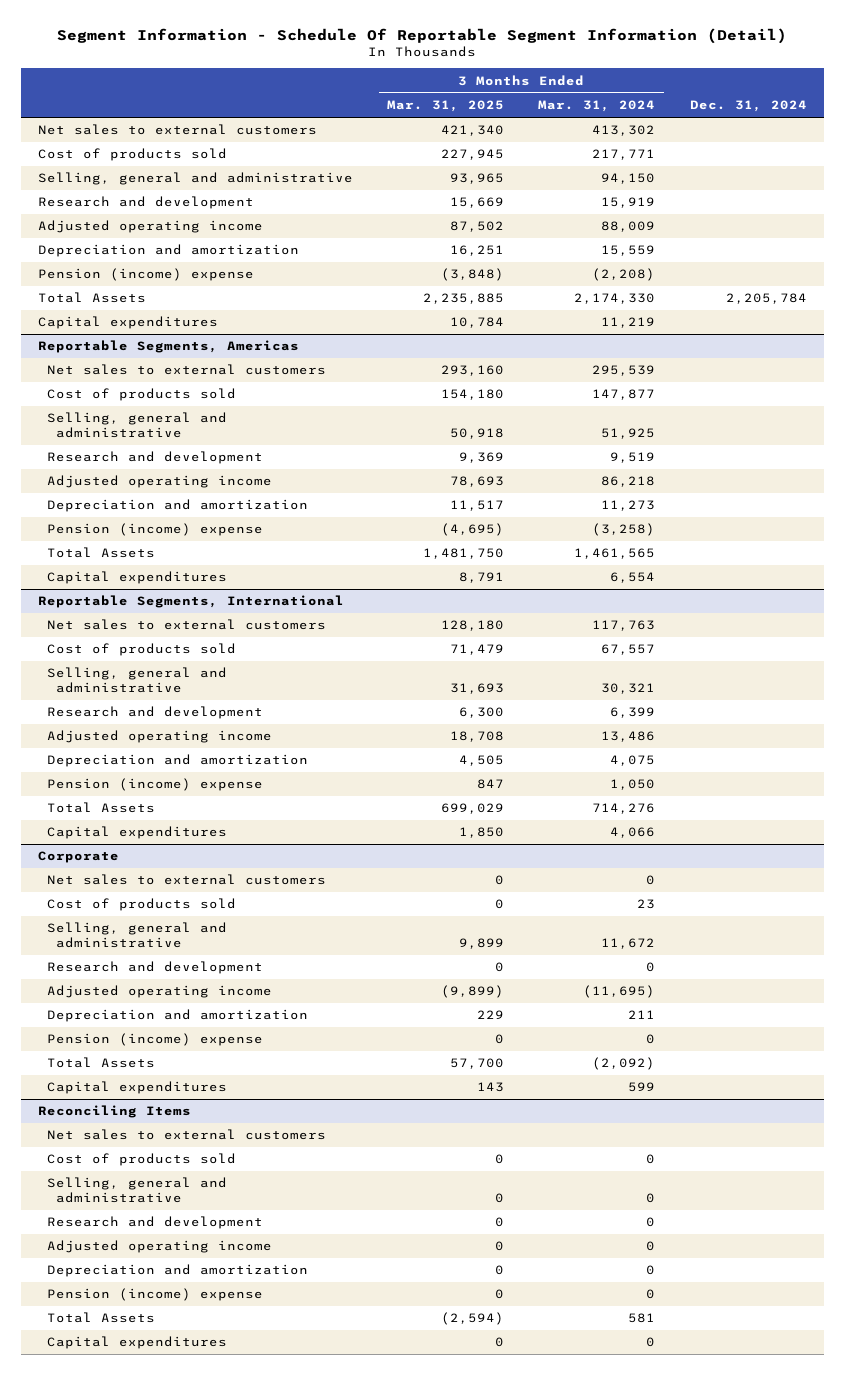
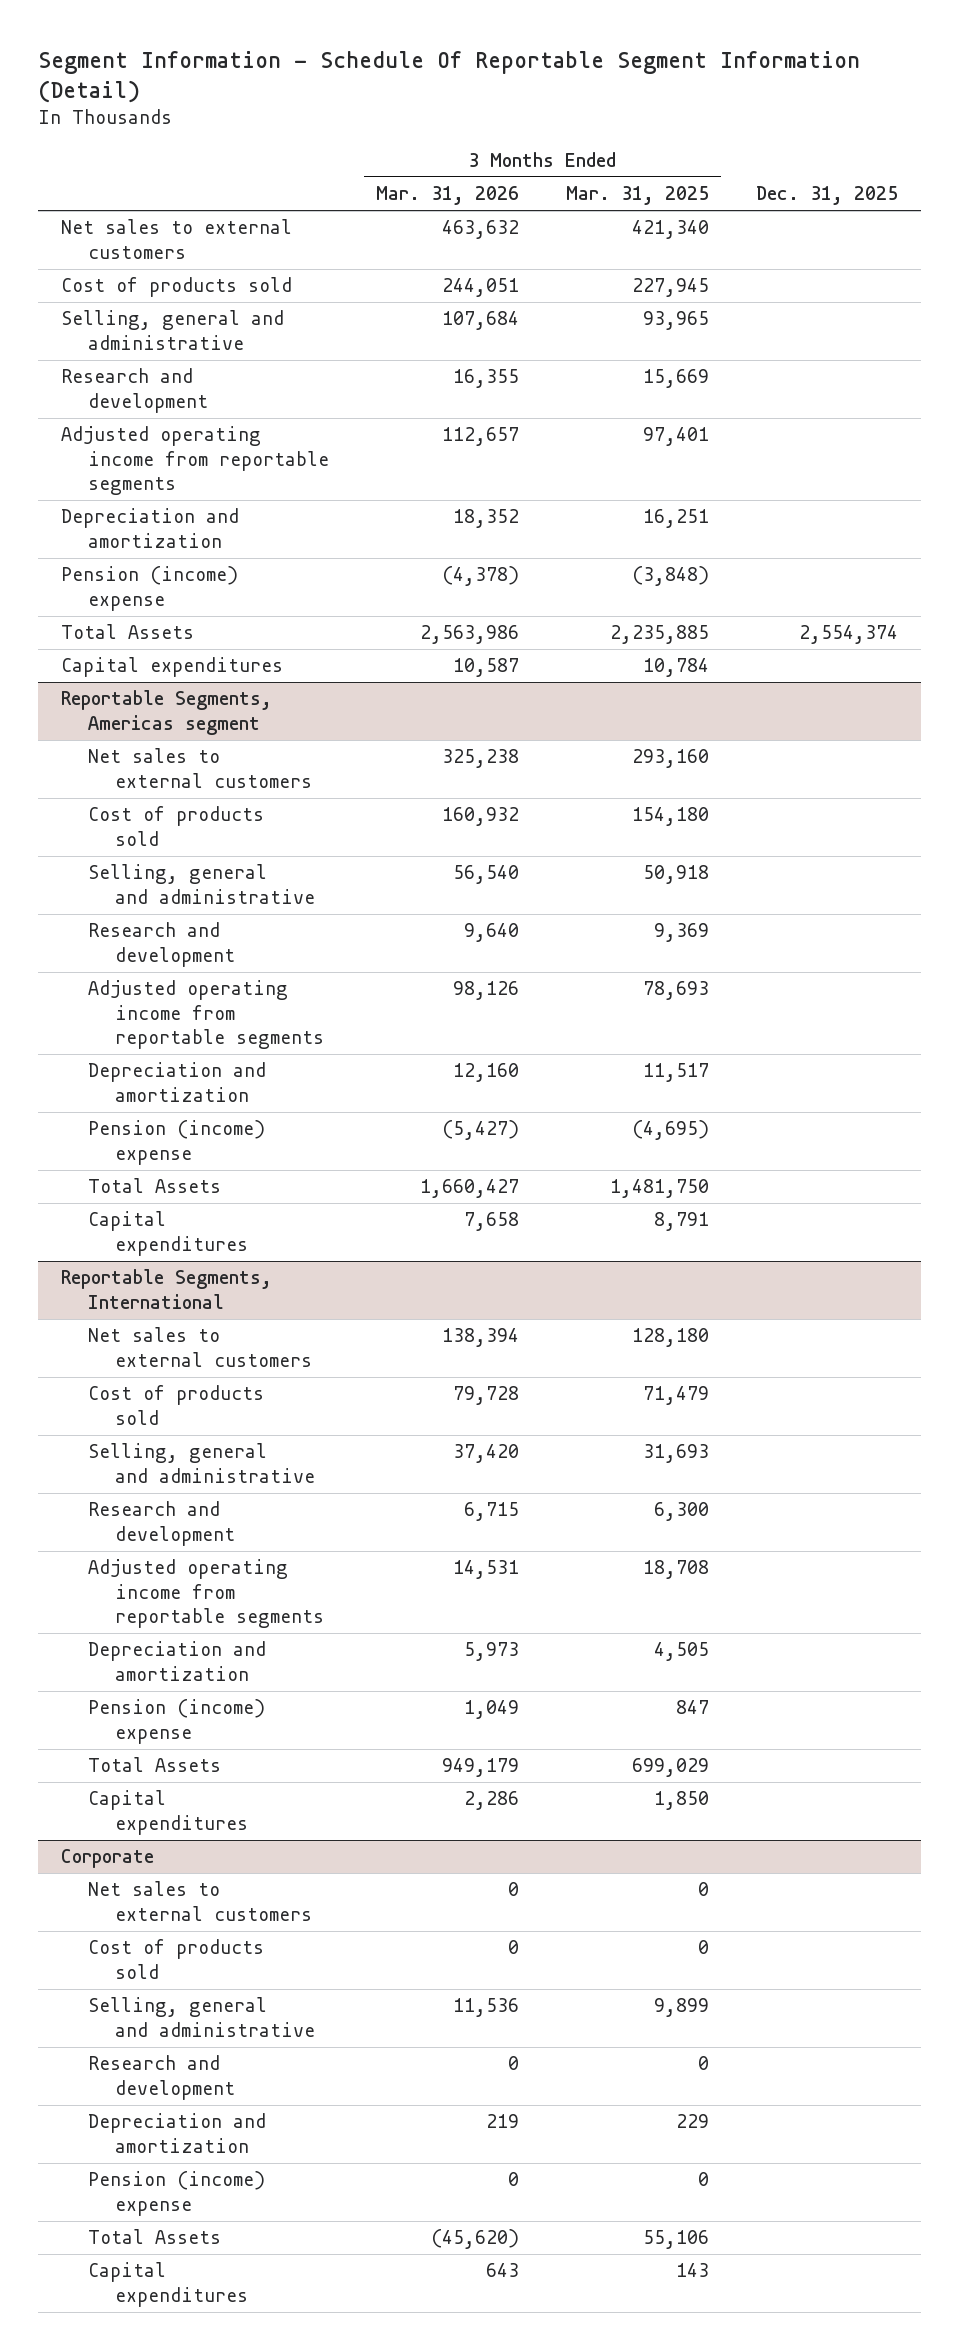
[538,100,656,113] Mar. 31, 2024 -> none
[689,100,807,113] Dec. 31, 2024 -> none
none -> [375,186,519,206] Mar. 31, 2026
none -> [755,186,898,206] Dec. 31, 2025
[37,220,263,234] Adjusted operating income -> [61,426,329,496] Adjusted operating income from reportable segments
[450,221,505,233] 87,502 -> [642,427,709,447] 97,401
[37,340,299,354] Reportable Segments, Americas -> [61,690,273,735] Reportable Segments, Americas segment
[46,475,272,489] Adjusted operating income -> [87,980,324,1050] Adjusted operating income from reportable segments
[46,730,272,744] Adjusted operating income -> [87,1559,324,1629] Adjusted operating income from reportable segments
[46,985,272,999] Adjusted operating income -> none
[450,1058,505,1070] 57,700 -> [642,2230,709,2250] 55,106
[37,1105,191,1119] Reconciling Items -> none
[46,1129,326,1141] Net sales to external customers -> none
[46,1153,236,1167] Cost of products sold -> none
[46,1177,227,1204] Selling, general and administrative -> none
[46,1216,263,1230] Research and development -> none
[46,1240,272,1254] Adjusted operating income -> none
[46,1264,308,1278] Depreciation and amortization -> none
[46,1288,263,1302] Pension (income) expense -> none
[46,1312,155,1324] Total Assets -> none
[46,1336,227,1350] Capital expenditures -> none

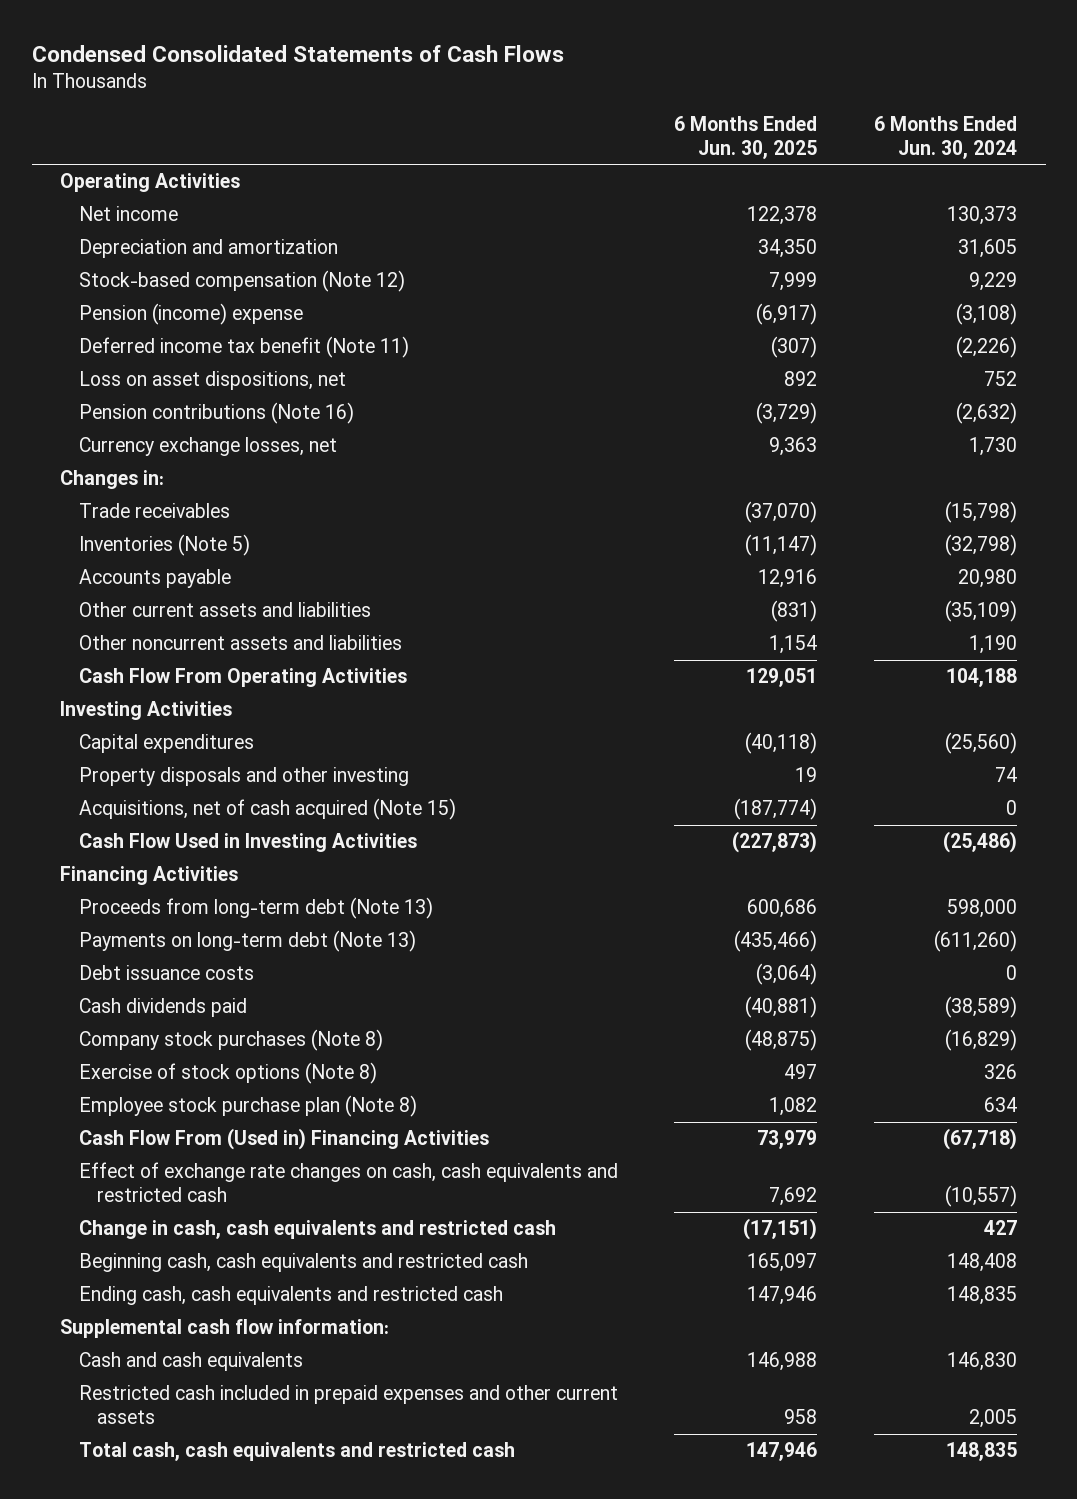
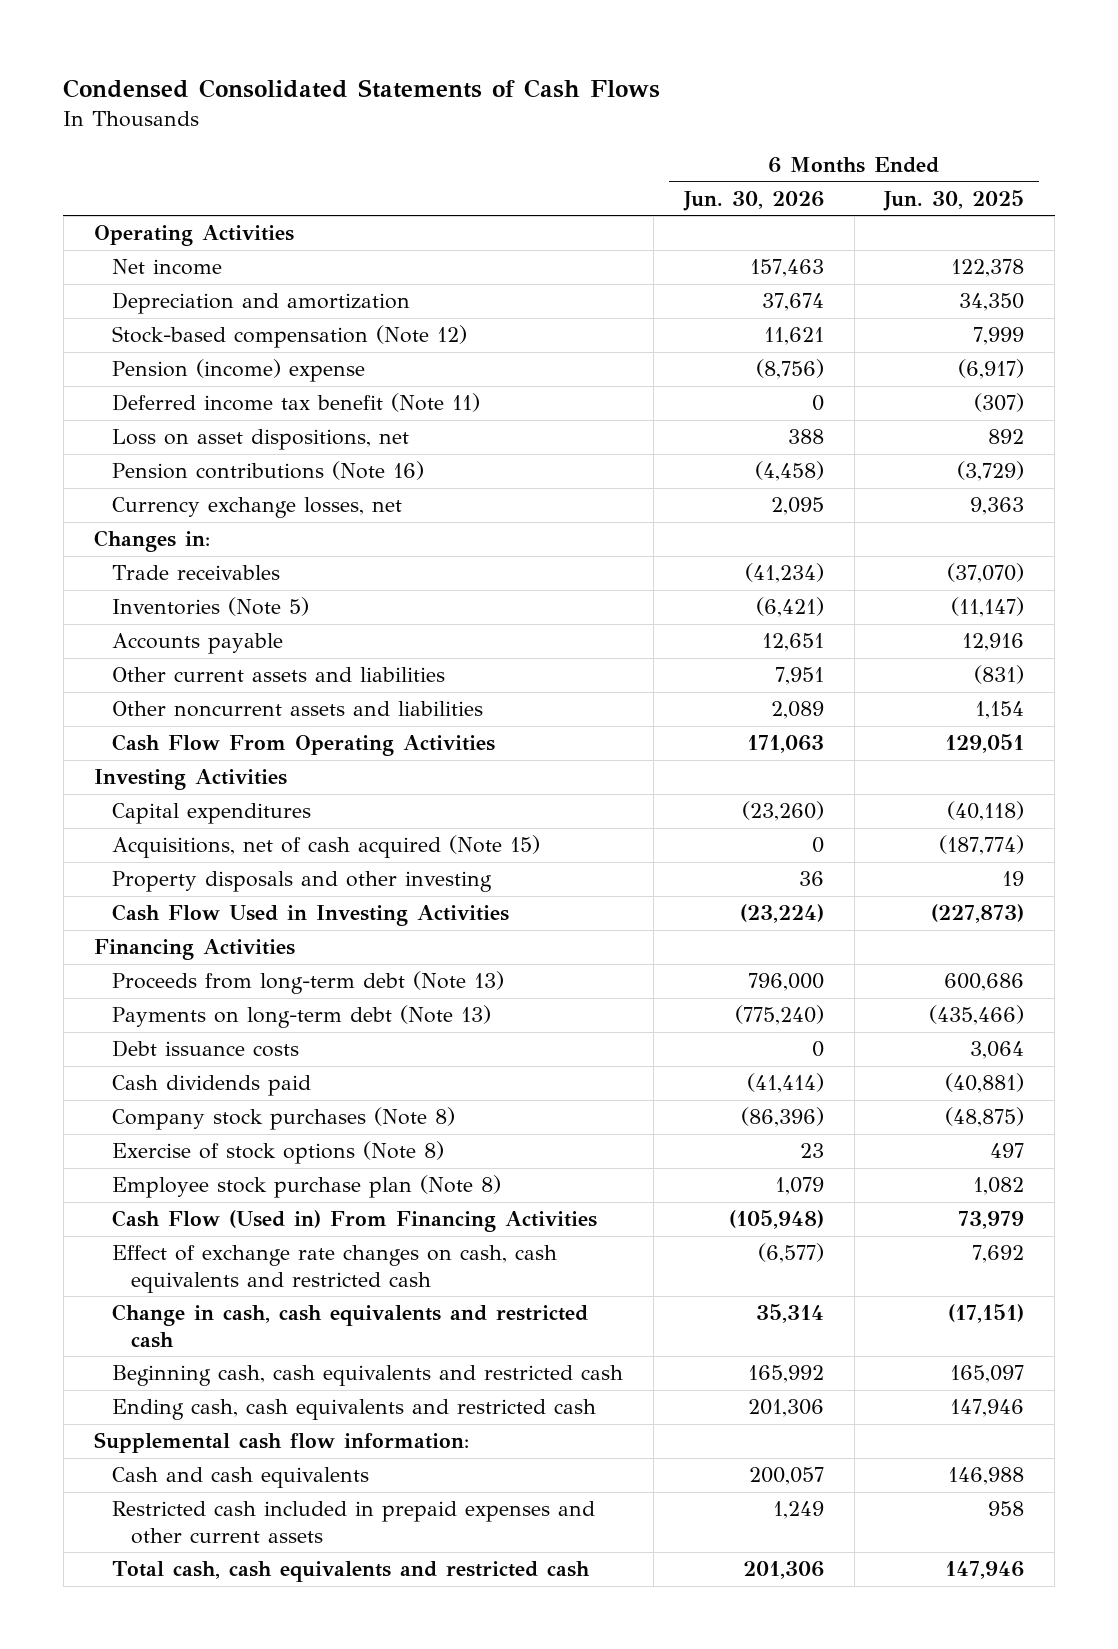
[874,115,1018,159] 6 Months Ended Jun. 30, 2024 -> none
none -> [682,190,824,211] Jun. 30, 2026
[78,767,409,787] Property disposals and other investing -> [112,871,493,893] Property disposals and other investing
[756,963,818,986] (3,064) -> [970,1041,1025,1060] 3,064
[78,1128,489,1151] Cash Flow From (Used in) Financing Activities -> [112,1210,598,1233] Cash Flow (Used in) From Financing Activities

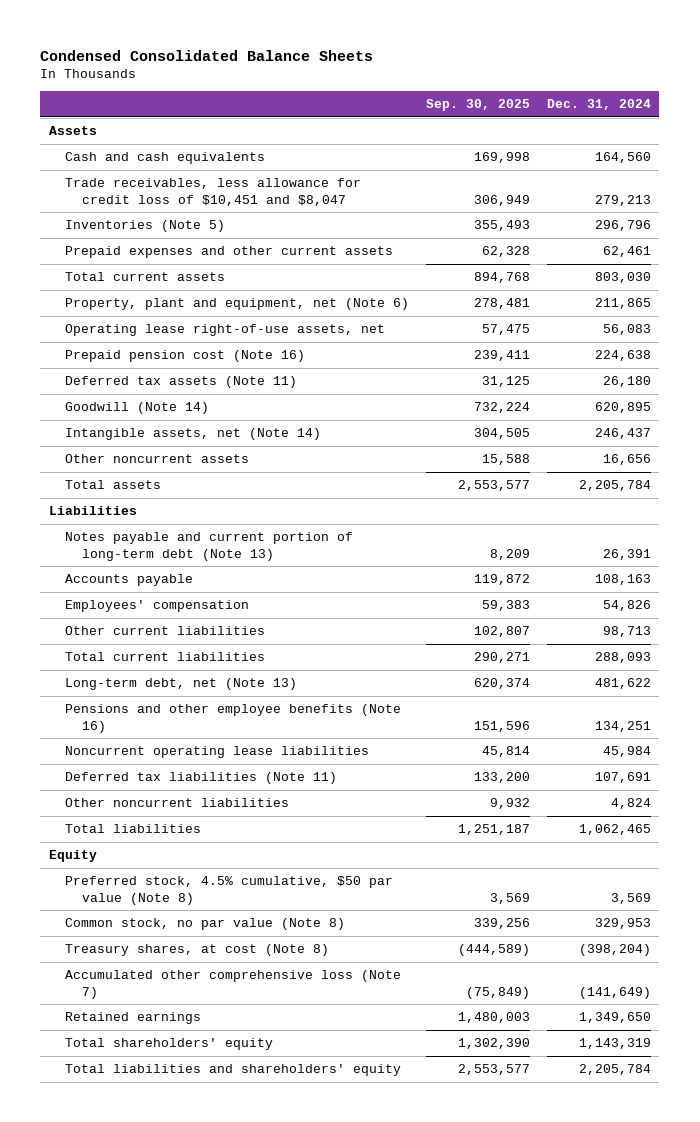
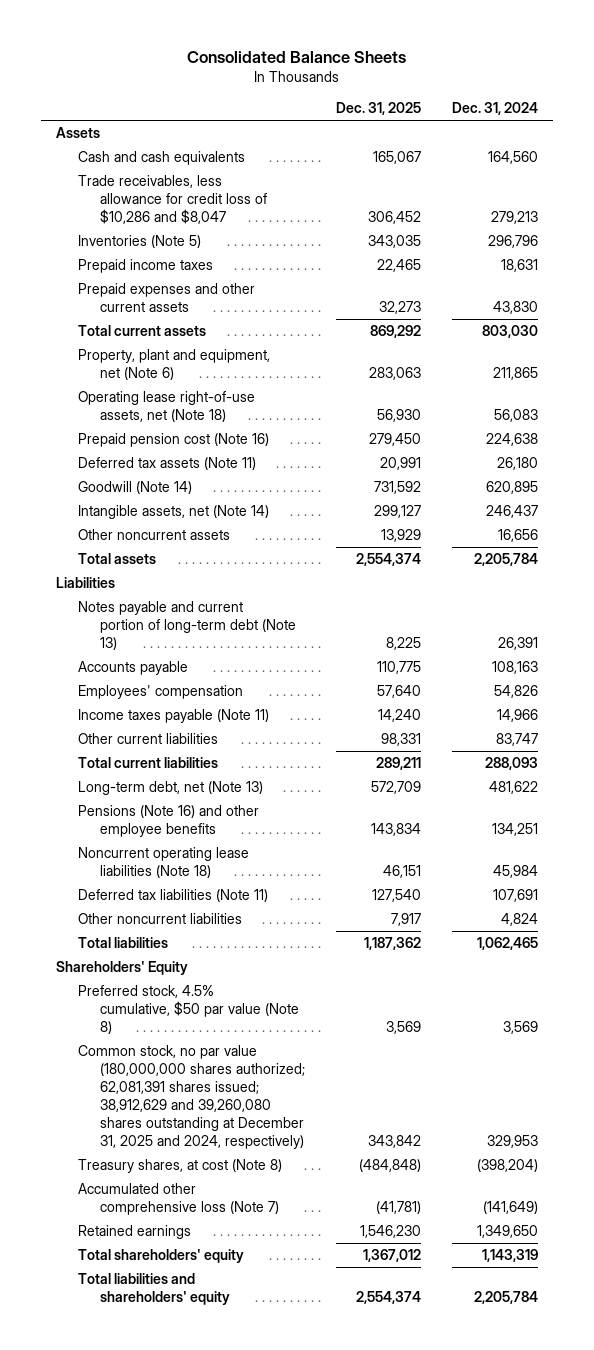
[40,49,374,61] Condensed Consolidated Balance Sheets -> [186,50,406,63] Consolidated Balance Sheets
[426,99,531,112] Sep. 30, 2025 -> none
none -> [335,102,421,116] Dec. 31, 2025
[65,178,362,206] Trade receivables, less allowance for credit loss of $10,451 and $8,047 -> [78,175,268,225] Trade receivables, less allowance for credit loss of $10,286 and $8,047
none -> [78,259,214,274] Prepaid income taxes
[602,246,651,258] 62,461 -> [492,301,538,315] 43,830
[65,324,386,337] Operating lease right-of-use assets, net -> [78,391,256,423] Operating lease right-of-use assets, net (Note 18)
none -> [78,709,270,724] Income taxes payable (Note 11)
[602,626,651,638] 98,713 -> [495,733,538,747] 83,747
[65,704,402,733] Pensions and other employee benefits (Note 16) -> [78,805,260,838] Pensions (Note 16) and other employee benefits
[65,746,370,759] Noncurrent operating lease liabilities -> [78,847,250,879] Noncurrent operating lease liabilities (Note 18)
[48,850,97,863] Equity -> [56,961,189,976] Shareholders' Equity
[65,918,346,931] Common stock, no par value (Note 8) -> [78,1045,306,1149] Common stock, no par value (180,000,000 shares authorized; 62,081,391 shares issued; 38,912,629 and 39,260,080 shares outstanding at December 31, 2025 and 2024, respectively)

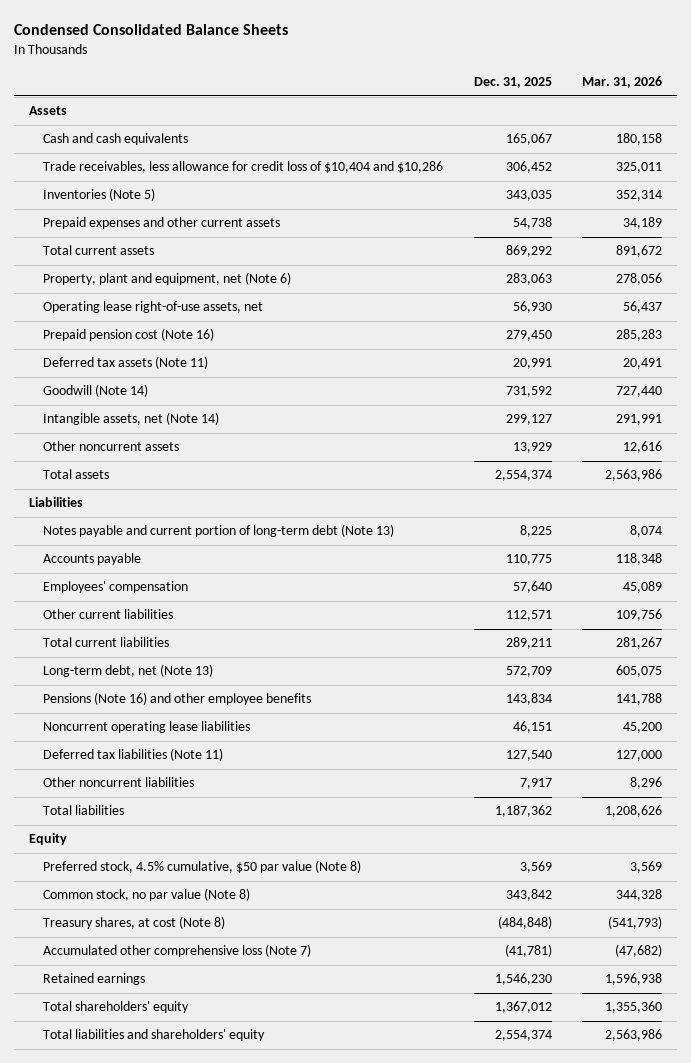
[186,50,406,63] Consolidated Balance Sheets -> [13,24,288,36] Condensed Consolidated Balance Sheets
[451,102,538,116] Dec. 31, 2024 -> none
none -> [582,76,663,89] Mar. 31, 2026
[78,175,268,225] Trade receivables, less allowance for credit loss of $10,286 and $8,047 -> [42,161,443,174] Trade receivables, less allowance for credit loss of $10,404 and $10,286
[78,259,214,274] Prepaid income taxes -> none
[378,301,421,315] 32,273 -> [512,217,552,230] 54,738
[78,391,256,423] Operating lease right-of-use assets, net (Note 18) -> [42,301,263,314] Operating lease right-of-use assets, net
[78,709,270,724] Income taxes payable (Note 11) -> none
[380,733,421,747] 98,331 -> [505,610,552,622] 112,571
[78,847,250,879] Noncurrent operating lease liabilities (Note 18) -> [42,721,250,734] Noncurrent operating lease liabilities
[56,961,189,976] Shareholders' Equity -> [28,833,67,846] Equity
[78,1045,306,1149] Common stock, no par value (180,000,000 shares authorized; 62,081,391 shares issued; 38,912,629 and 39,260,080 shares outstanding at December 31, 2025 and 2024, respectively) -> [42,888,250,902] Common stock, no par value (Note 8)

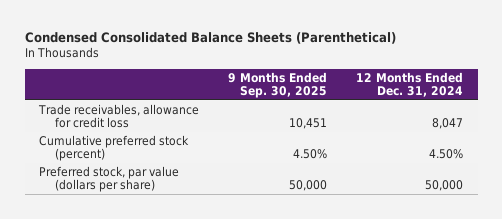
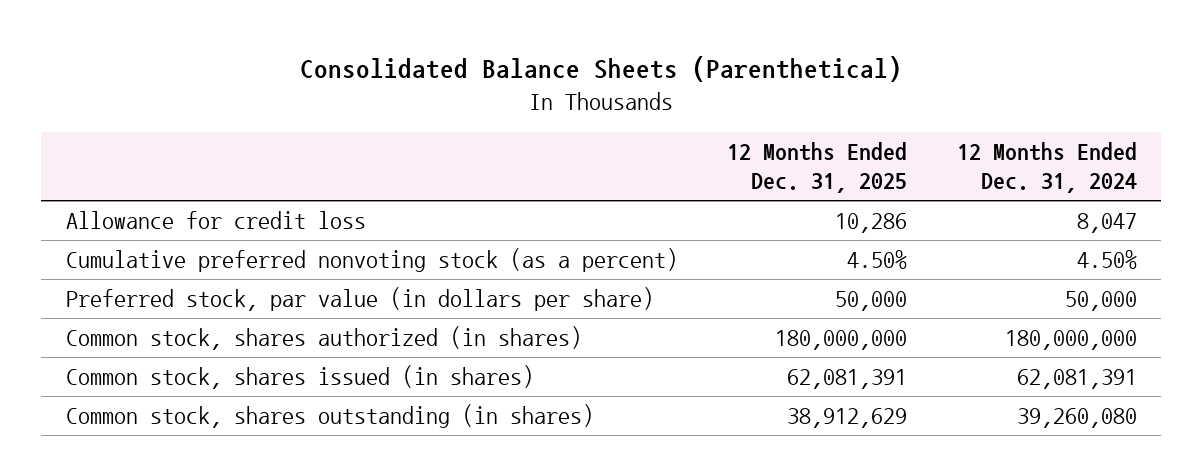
[24,32,396,45] Condensed Consolidated Balance Sheets (Parenthetical) -> [300,56,903,83] Consolidated Balance Sheets (Parenthetical)
[228,71,328,98] 9 Months Ended Sep. 30, 2025 -> none
none -> [727,142,908,194] 12 Months Ended Dec. 31, 2025
[38,104,200,129] Trade receivables, allowance for credit loss -> [65,211,366,230] Allowance for credit loss
[39,135,190,162] Cumulative preferred stock (percent) -> [65,248,678,273] Cumulative preferred nonvoting stock (as a percent)
[39,166,180,193] Preferred stock, par value (dollars per share) -> [65,287,654,312] Preferred stock, par value (in dollars per share)
none -> [65,326,582,351] Common stock, shares authorized (in shares)
none -> [65,365,534,390] Common stock, shares issued (in shares)
none -> [65,404,594,429] Common stock, shares outstanding (in shares)

